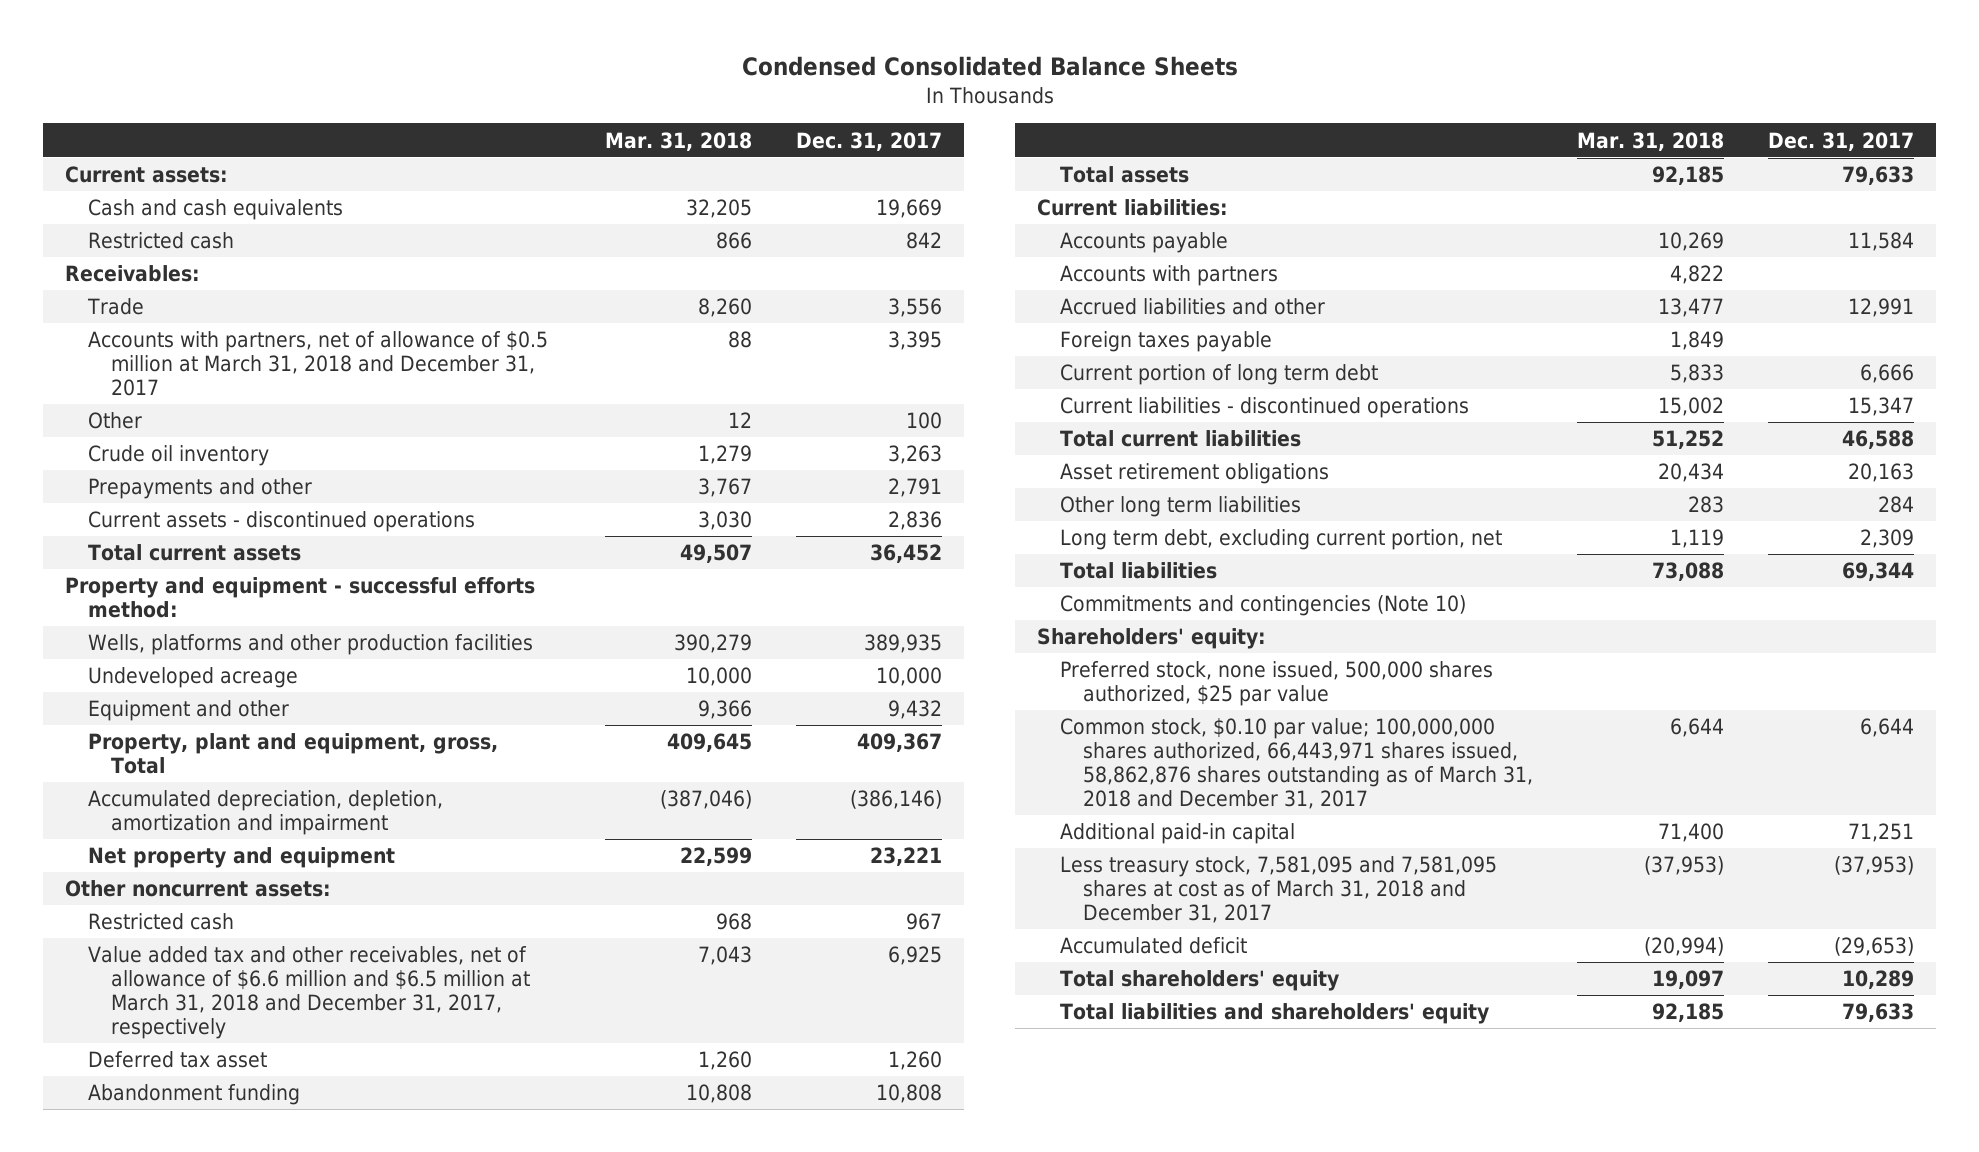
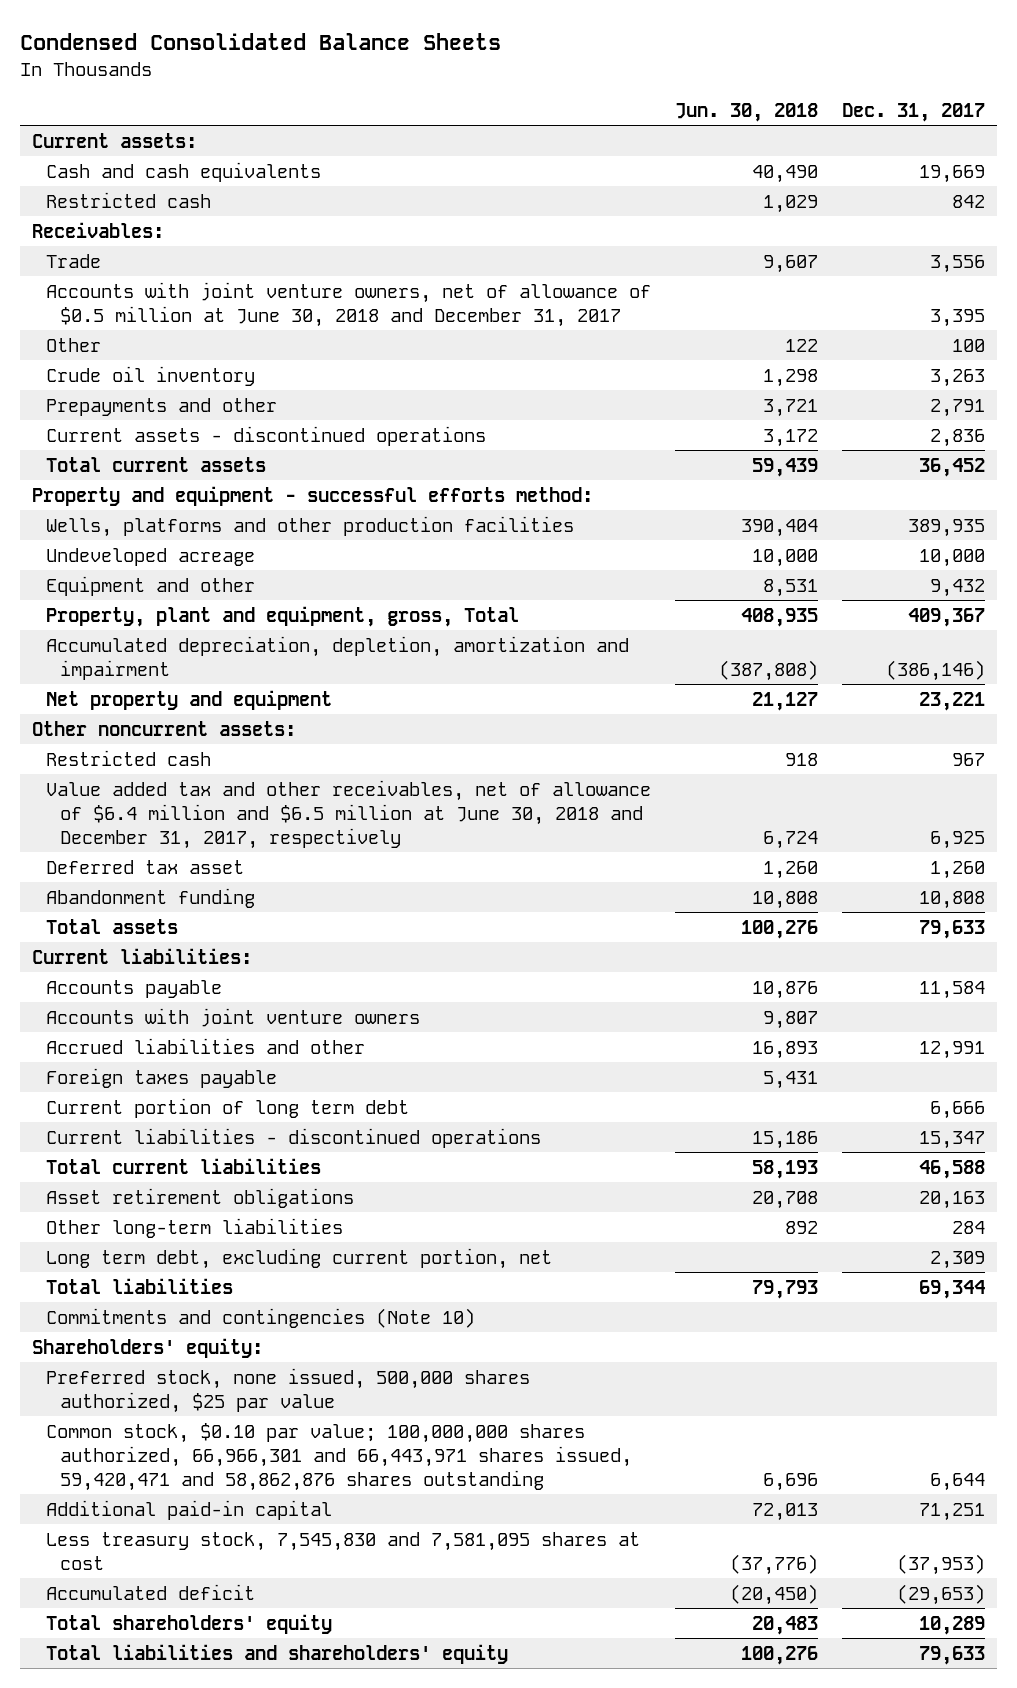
[605,131,753,151] Mar. 31, 2018 -> none
none -> [674,103,818,123] Jun. 30, 2018
[88,331,549,397] Accounts with partners, net of allowance of $0.5 million at March 31, 2018 and December 31, 2017 -> [45,281,651,327] Accounts with joint venture owners, net of allowance of $0.5 million at June 30, 2018 and December 31, 2017
[88,946,531,1040] Value added tax and other receivables, net of allowance of $6.6 million and $6.5 million at March 31, 2018 and December 31, 2017, respectively -> [45,779,651,849] Value added tax and other receivables, net of allowance of $6.4 million and $6.5 million at June 30, 2018 and December 31, 2017, respectively
[1060,265,1279,287] Accounts with partners -> [45,1007,420,1027] Accounts with joint venture owners
[1060,496,1302,518] Other long term liabilities -> [45,1217,343,1238] Other long-term liabilities
[1060,718,1534,810] Common stock, $0.10 par value; 100,000,000 shares authorized, 66,443,971 shares issued, 58,862,876 shares outstanding as of March 31, 2018 and December 31, 2017 -> [45,1422,632,1491] Common stock, $0.10 par value; 100,000,000 shares authorized, 66,966,301 and 66,443,971 shares issued, 59,420,471 and 58,862,876 shares outstanding
[1060,856,1498,924] Less treasury stock, 7,581,095 and 7,581,095 shares at cost as of March 31, 2018 and December 31, 2017 -> [45,1531,640,1570] Less treasury stock, 7,545,830 and 7,581,095 shares at cost

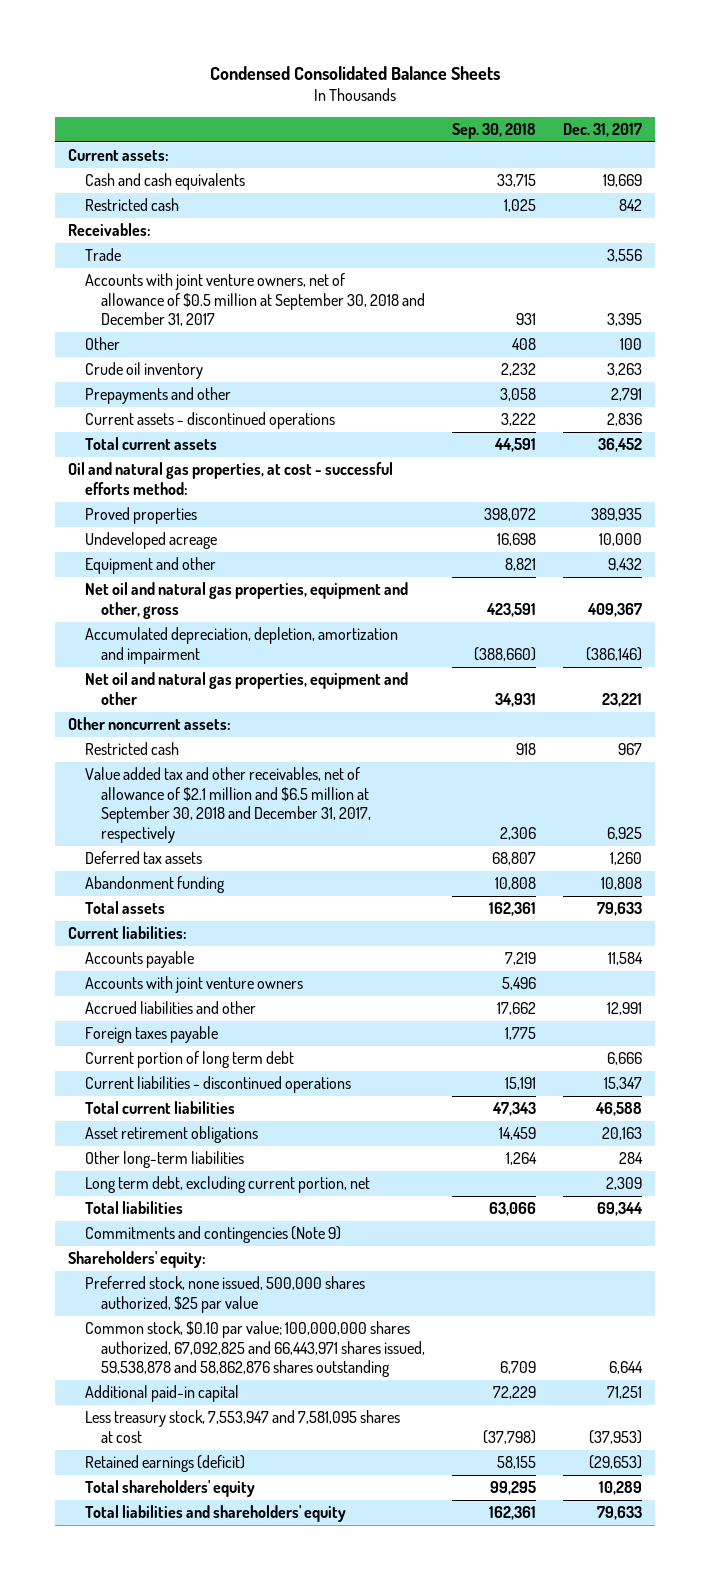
[674,103,818,123] Jun. 30, 2018 -> none
none -> [451,123,536,140] Sep. 30, 2018
[45,281,651,327] Accounts with joint venture owners, net of allowance of $0.5 million at June 30, 2018 and December 31, 2017 -> [84,273,426,327] Accounts with joint venture owners, net of allowance of $0.5 million at September 30, 2018 and December 31, 2017
[32,485,594,506] Property and equipment - successful efforts method: -> [68,462,394,495] Oil and natural gas properties, at cost - successful efforts method:
[45,515,574,537] Wells, platforms and other production facilities -> [84,507,197,525] Proved properties
[45,605,519,627] Property, plant and equipment, gross, Total -> [84,582,408,619] Net oil and natural gas properties, equipment and other, gross
[45,689,332,710] Net property and equipment -> [84,672,408,705] Net oil and natural gas properties, equipment and other
[45,779,651,849] Value added tax and other receivables, net of allowance of $6.4 million and $6.5 million at June 30, 2018 and December 31, 2017, respectively -> [84,767,372,843] Value added tax and other receivables, net of allowance of $2.1 million and $6.5 million at September 30, 2018 and December 31, 2017, respectively
[45,859,244,874] Deferred tax asset -> [84,851,202,865] Deferred tax assets
[45,1307,475,1328] Commitments and contingencies (Note 10) -> [84,1226,341,1244] Commitments and contingencies (Note 9)
[45,1422,632,1491] Common stock, $0.10 par value; 100,000,000 shares authorized, 66,966,301 and 66,443,971 shares issued, 59,420,471 and 58,862,876 shares outstanding -> [84,1321,426,1378] Common stock, $0.10 par value; 100,000,000 shares authorized, 67,092,825 and 66,443,971 shares issued, 59,538,878 and 58,862,876 shares outstanding
[45,1531,640,1570] Less treasury stock, 7,545,830 and 7,581,095 shares at cost -> [84,1410,400,1443] Less treasury stock, 7,553,947 and 7,581,095 shares at cost
[45,1583,255,1600] Accumulated deficit -> [84,1455,245,1473] Retained earnings (deficit)

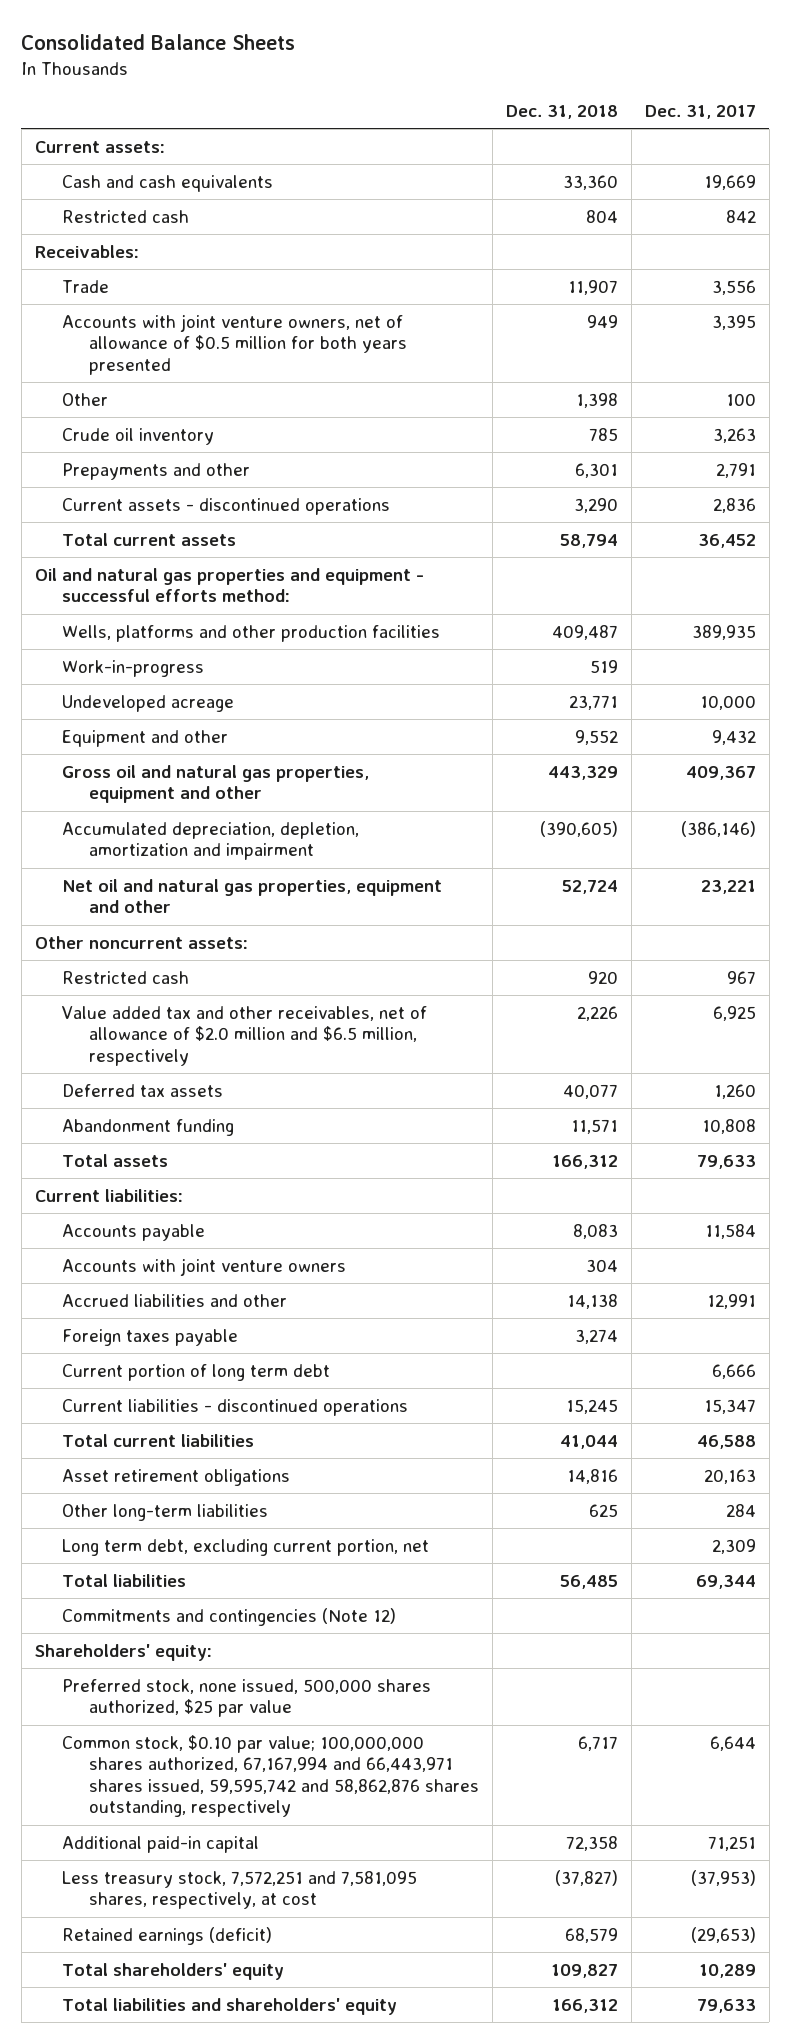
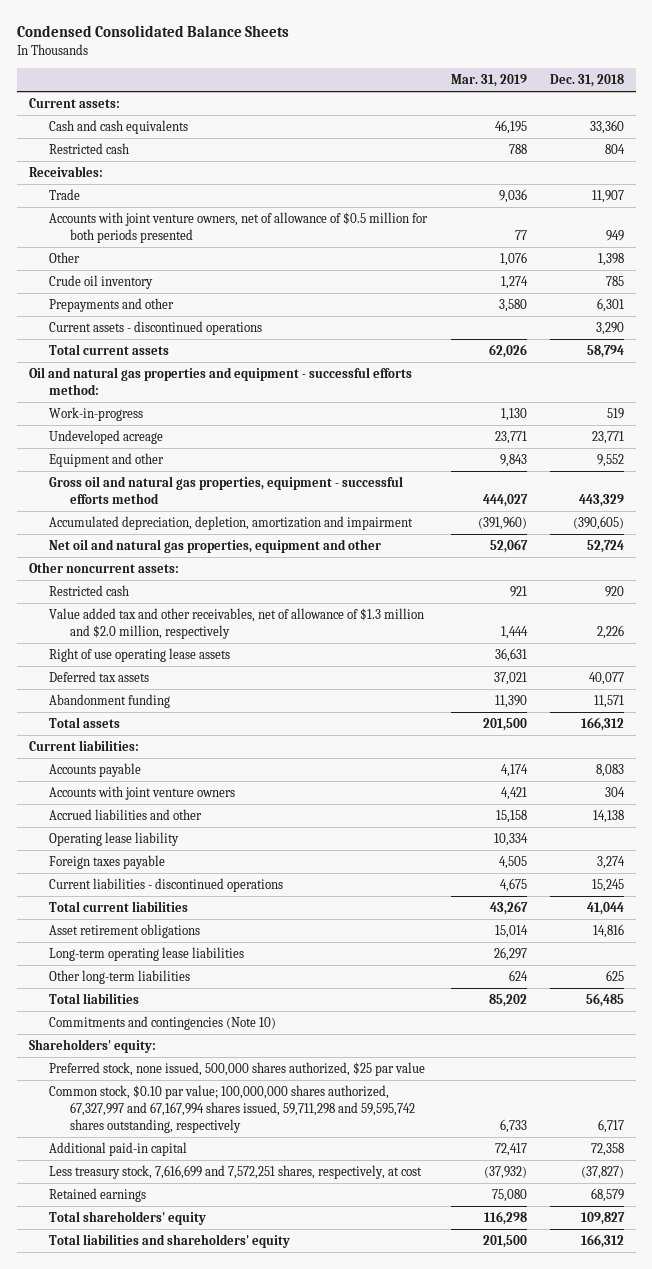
[21,33,296,50] Consolidated Balance Sheets -> [16,25,289,38] Condensed Consolidated Balance Sheets
[644,105,756,120] Dec. 31, 2017 -> none
none -> [450,74,527,88] Mar. 31, 2019
[62,313,408,375] Accounts with joint venture owners, net of allowance of $0.5 million for both years presented -> [49,212,429,243] Accounts with joint venture owners, net of allowance of $0.5 million for both periods presented
[62,624,441,642] Wells, platforms and other production facilities -> none
[62,764,370,804] Gross oil and natural gas properties, equipment and other -> [49,476,404,504] Gross oil and natural gas properties, equipment - successful efforts method
[62,1005,428,1066] Value added tax and other receivables, net of allowance of $2.0 million and $6.5 million, respectively -> [49,608,425,639] Value added tax and other receivables, net of allowance of $1.3 million and $2.0 million, respectively
none -> [49,648,231,663] Right of use operating lease assets
none -> [49,832,180,847] Operating lease liability
[62,1363,331,1381] Current portion of long term debt -> none
none -> [49,947,245,962] Long-term operating lease liabilities
[62,1538,430,1556] Long term debt, excluding current portion, net -> none
[62,1607,397,1626] Commitments and contingencies (Note 12) -> [49,1016,277,1031] Commitments and contingencies (Note 10)
[62,1734,480,1818] Common stock, $0.10 par value; 100,000,000 shares authorized, 67,167,994 and 66,443,971 shares issued, 59,595,742 and 58,862,876 shares outstanding, respectively -> [49,1085,415,1133] Common stock, $0.10 par value; 100,000,000 shares authorized, 67,327,997 and 67,167,994 shares issued, 59,711,298 and 59,595,742 shares outstanding, respectively
[62,1870,418,1910] Less treasury stock, 7,572,251 and 7,581,095 shares, respectively, at cost -> [49,1165,423,1180] Less treasury stock, 7,616,699 and 7,572,251 shares, respectively, at cost
[62,1926,273,1945] Retained earnings (deficit) -> [49,1188,147,1203] Retained earnings

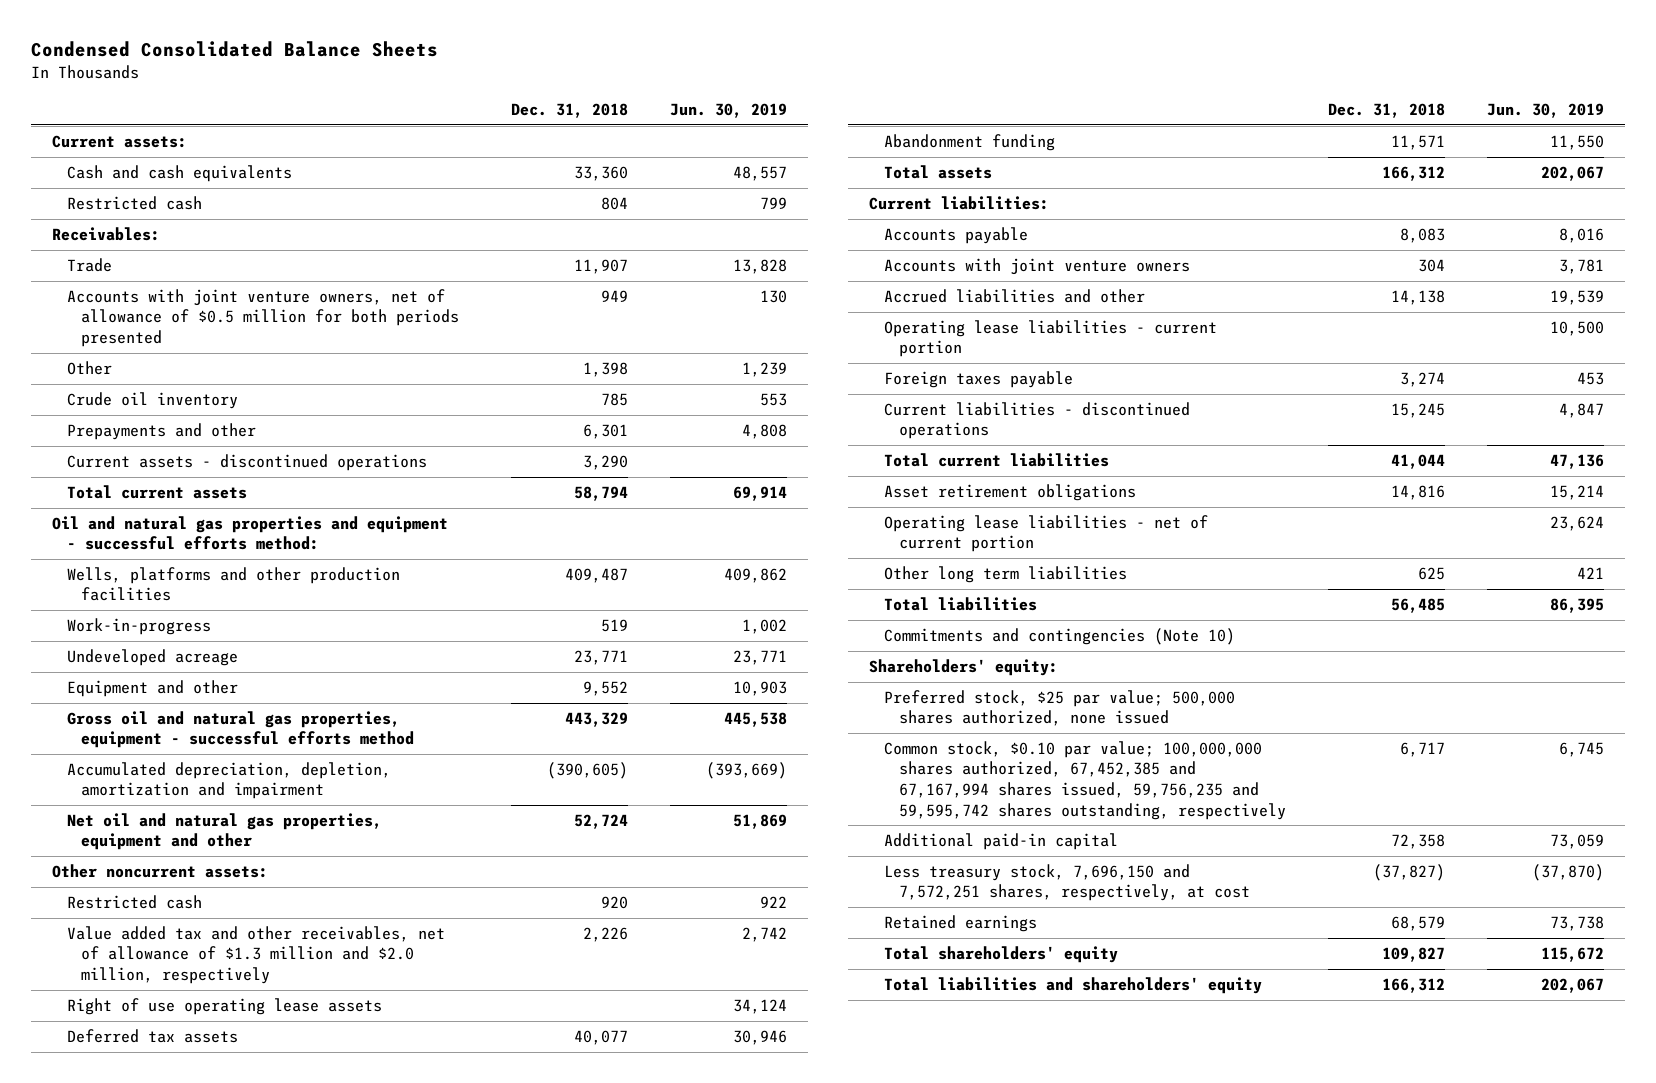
[450,74,527,88] Mar. 31, 2019 -> none
none -> [669,102,787,118] Jun. 30, 2019
none -> [66,566,400,602] Wells, platforms and other production facilities
[49,832,180,847] Operating lease liability -> [884,319,1218,358] Operating lease liabilities - current portion
[49,947,245,962] Long-term operating lease liabilities -> [884,514,1209,553] Operating lease liabilities - net of current portion
[49,970,191,985] Other long-term liabilities -> [884,565,1128,583] Other long term liabilities
[49,1062,426,1077] Preferred stock, none issued, 500,000 shares authorized, $25 par value -> [884,689,1236,727] Preferred stock, $25 par value; 500,000 shares authorized, none issued
[49,1085,415,1133] Common stock, $0.10 par value; 100,000,000 shares authorized, 67,327,997 and 67,167,994 shares issued, 59,711,298 and 59,595,742 shares outstanding, respectively -> [884,740,1286,820] Common stock, $0.10 par value; 100,000,000 shares authorized, 67,452,385 and 67,167,994 shares issued, 59,756,235 and 59,595,742 shares outstanding, respectively
[49,1165,423,1180] Less treasury stock, 7,616,699 and 7,572,251 shares, respectively, at cost -> [884,863,1250,902] Less treasury stock, 7,696,150 and 7,572,251 shares, respectively, at cost

